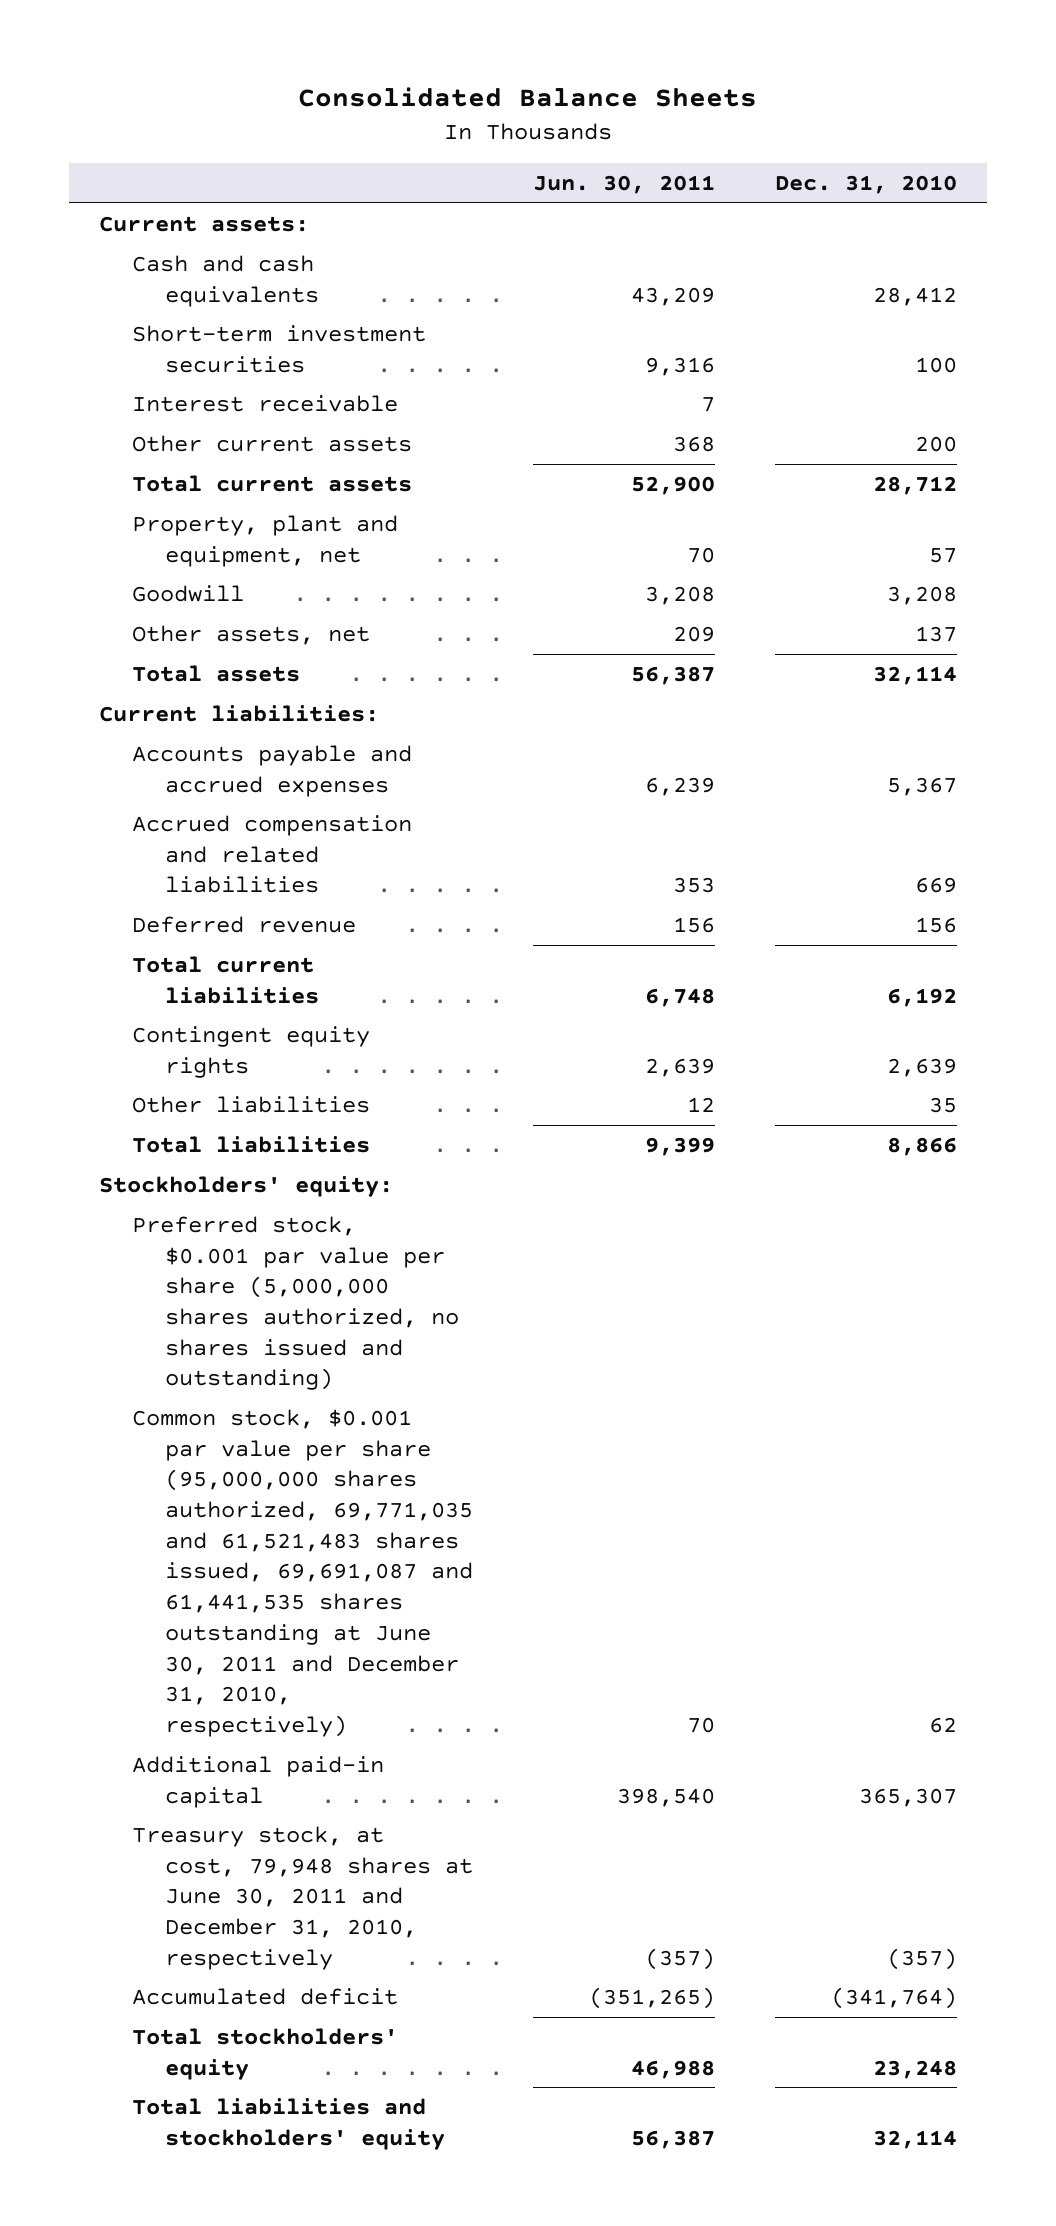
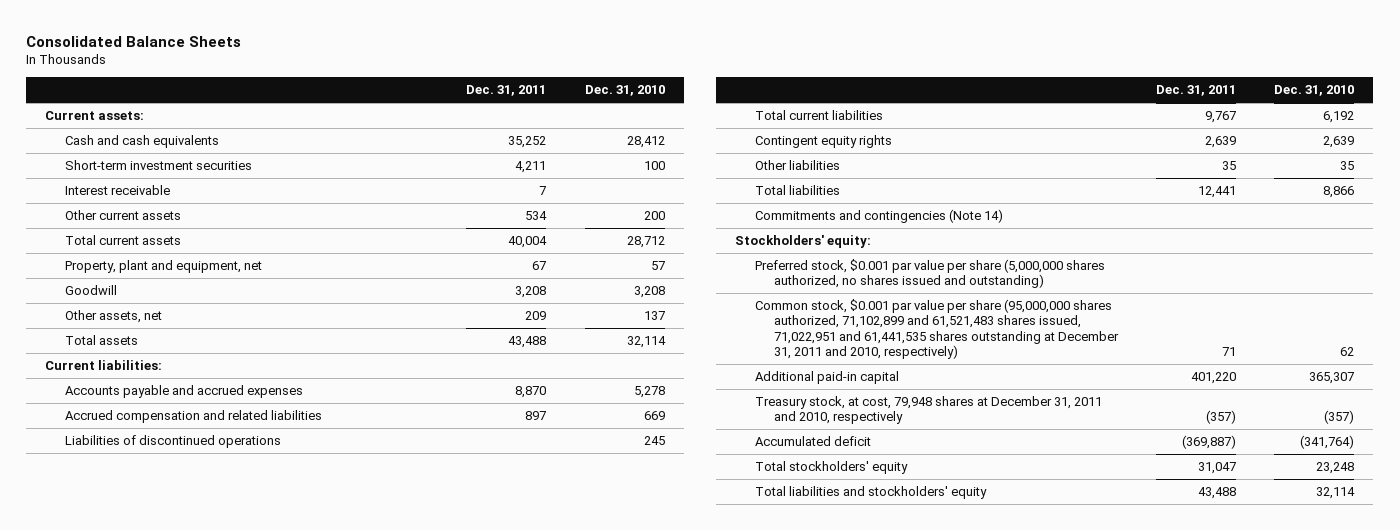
[533,174,716,194] Jun. 30, 2011 -> none
none -> [466,85,547,97] Dec. 31, 2011
[887,776,958,796] 5,367 -> [633,386,665,399] 5,278
[132,915,357,933] Deferred revenue -> none
none -> [64,435,281,449] Liabilities of discontinued operations
none -> [754,209,1003,224] Commitments and contingencies (Note 14)
[132,1408,474,1738] Common stock, $0.001 par value per share (95,000,000 shares authorized, 69,771,035 and 61,521,483 shares issued, 69,691,087 and 61,441,535 shares outstanding at June 30, 2011 and December 31, 2010, respectively) -> [754,299,1119,360] Common stock, $0.001 par value per share (95,000,000 shares authorized, 71,102,899 and 61,521,483 shares issued, 71,022,951 and 61,441,535 shares outstanding at December 31, 2011 and 2010, respectively)
[132,1825,474,1970] Treasury stock, at cost, 79,948 shares at June 30, 2011 and December 31, 2010, respectively -> [754,396,1102,425] Treasury stock, at cost, 79,948 shares at December 31, 2011 and 2010, respectively

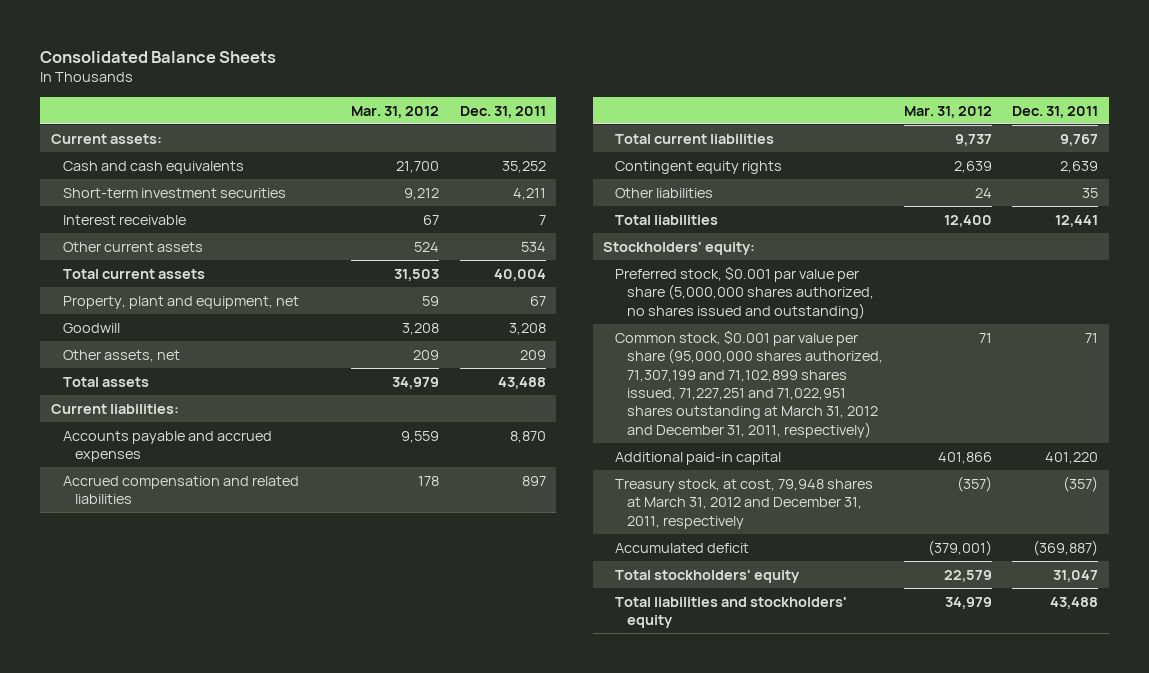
[584,85,665,97] Dec. 31, 2010 -> none
none -> [351,105,440,118] Mar. 31, 2012
[64,435,281,449] Liabilities of discontinued operations -> none
[754,209,1003,224] Commitments and contingencies (Note 14) -> none
[754,299,1119,360] Common stock, $0.001 par value per share (95,000,000 shares authorized, 71,102,899 and 61,521,483 shares issued, 71,022,951 and 61,441,535 shares outstanding at December 31, 2011 and 2010, respectively) -> [615,329,884,438] Common stock, $0.001 par value per share (95,000,000 shares authorized, 71,307,199 and 71,102,899 shares issued, 71,227,251 and 71,022,951 shares outstanding at March 31, 2012 and December 31, 2011, respectively)
[754,396,1102,425] Treasury stock, at cost, 79,948 shares at December 31, 2011 and 2010, respectively -> [615,478,874,529] Treasury stock, at cost, 79,948 shares at March 31, 2012 and December 31, 2011, respectively

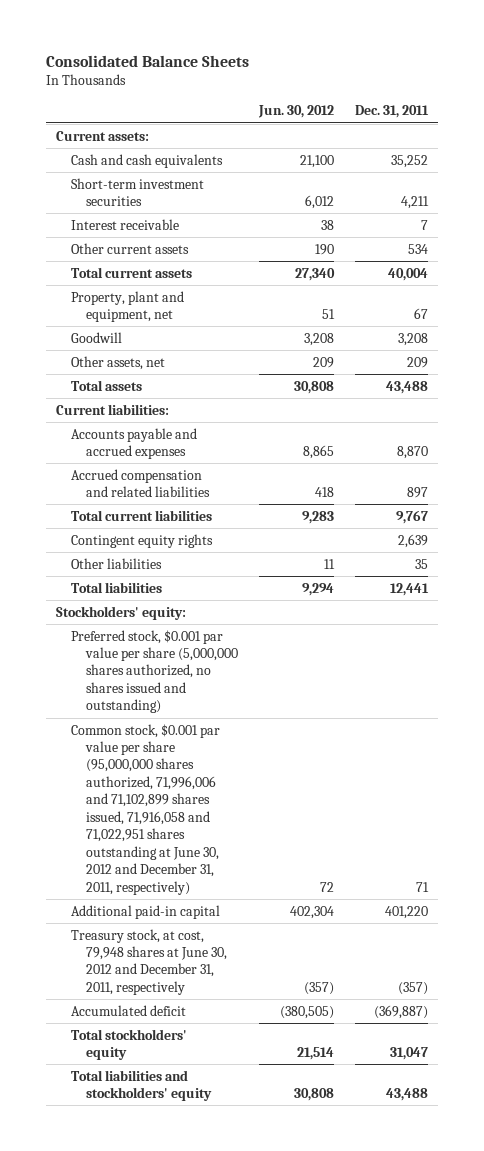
[351,105,440,118] Mar. 31, 2012 -> none
none -> [258,105,335,119] Jun. 30, 2012
[615,329,884,438] Common stock, $0.001 par value per share (95,000,000 shares authorized, 71,307,199 and 71,102,899 shares issued, 71,227,251 and 71,022,951 shares outstanding at March 31, 2012 and December 31, 2011, respectively) -> [71,723,221,895] Common stock, $0.001 par value per share (95,000,000 shares authorized, 71,996,006 and 71,102,899 shares issued, 71,916,058 and 71,022,951 shares outstanding at June 30, 2012 and December 31, 2011, respectively)
[615,478,874,529] Treasury stock, at cost, 79,948 shares at March 31, 2012 and December 31, 2011, respectively -> [71,928,228,995] Treasury stock, at cost, 79,948 shares at June 30, 2012 and December 31, 2011, respectively

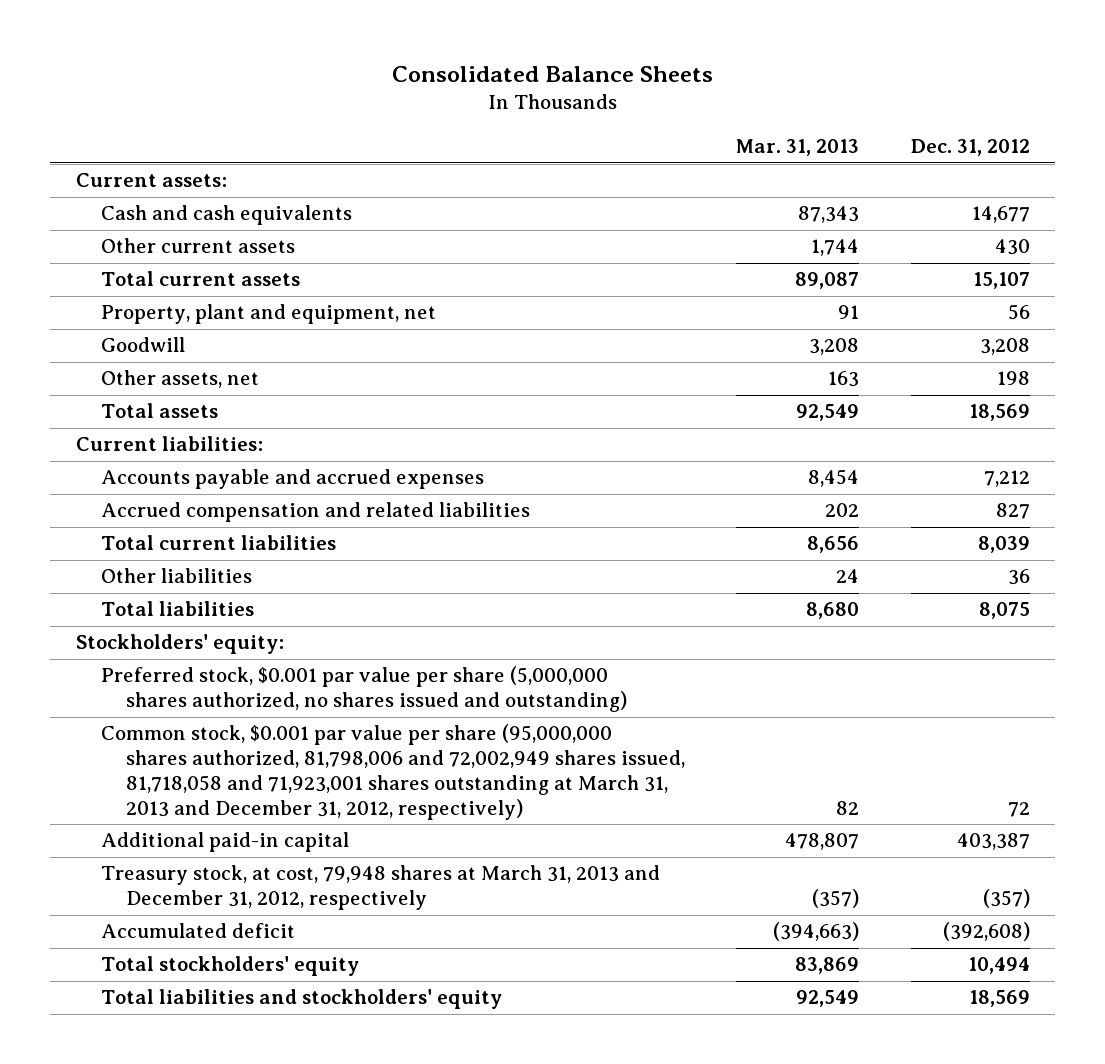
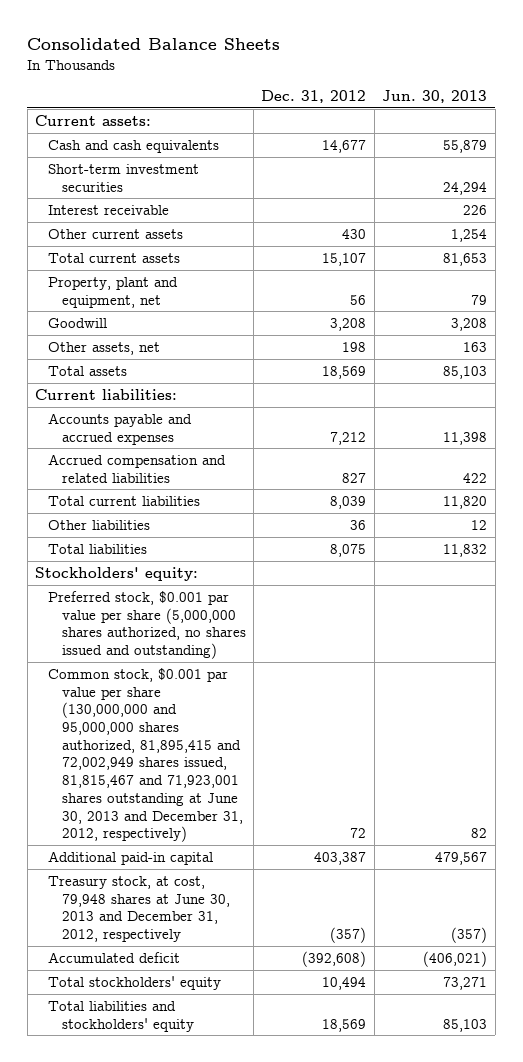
[736,139,860,157] Mar. 31, 2013 -> none
none -> [382,89,488,103] Jun. 30, 2013
none -> [48,163,200,192] Short-term investment securities
none -> [48,204,170,215] Interest receivable
[100,724,685,820] Common stock, $0.001 par value per share (95,000,000 shares authorized, 81,798,006 and 72,002,949 shares issued, 81,718,058 and 71,923,001 shares outstanding at March 31, 2013 and December 31, 2012, respectively) -> [48,667,243,843] Common stock, $0.001 par value per share (130,000,000 and 95,000,000 shares authorized, 81,895,415 and 72,002,949 shares issued, 81,815,467 and 71,923,001 shares outstanding at June 30, 2013 and December 31, 2012, respectively)
[100,865,660,911] Treasury stock, at cost, 79,948 shares at March 31, 2013 and December 31, 2012, respectively -> [48,875,230,943] Treasury stock, at cost, 79,948 shares at June 30, 2013 and December 31, 2012, respectively

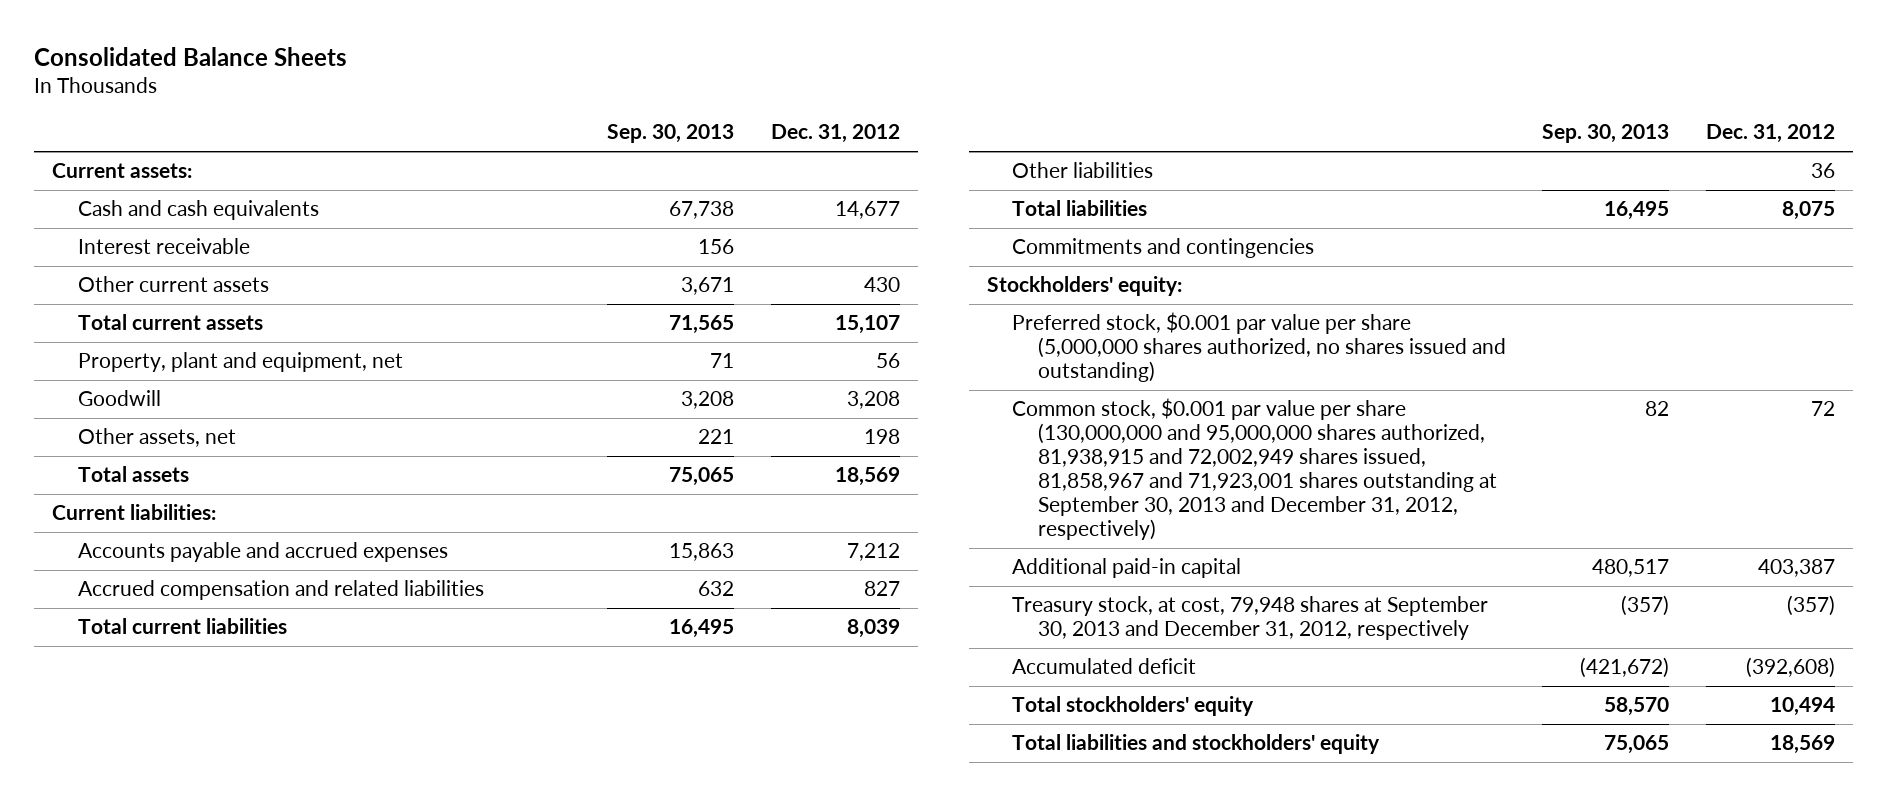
[382,89,488,103] Jun. 30, 2013 -> none
none -> [607,124,735,144] Sep. 30, 2013
[48,163,200,192] Short-term investment securities -> none
none -> [1012,238,1315,259] Commitments and contingencies
[48,667,243,843] Common stock, $0.001 par value per share (130,000,000 and 95,000,000 shares authorized, 81,895,415 and 72,002,949 shares issued, 81,815,467 and 71,923,001 shares outstanding at June 30, 2013 and December 31, 2012, respectively) -> [1012,398,1497,541] Common stock, $0.001 par value per share (130,000,000 and 95,000,000 shares authorized, 81,938,915 and 72,002,949 shares issued, 81,858,967 and 71,923,001 shares outstanding at September 30, 2013 and December 31, 2012, respectively)
[48,875,230,943] Treasury stock, at cost, 79,948 shares at June 30, 2013 and December 31, 2012, respectively -> [1012,596,1489,641] Treasury stock, at cost, 79,948 shares at September 30, 2013 and December 31, 2012, respectively

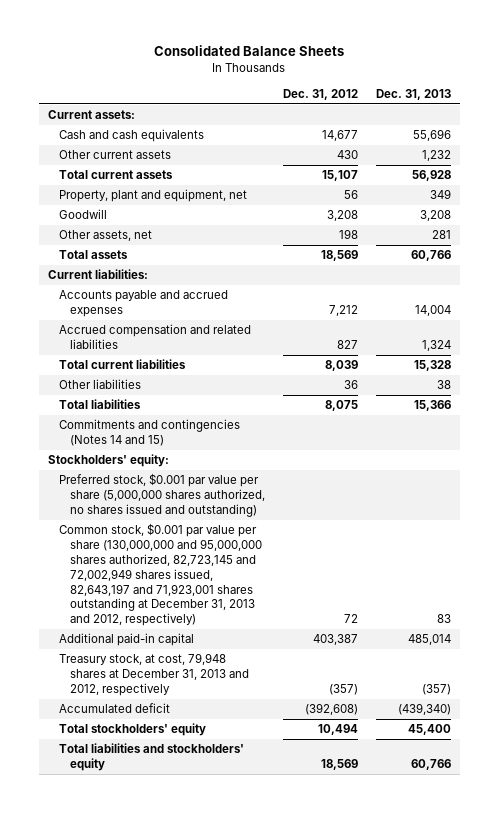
[607,124,735,144] Sep. 30, 2013 -> none
none -> [376,88,452,100] Dec. 31, 2013
[77,238,250,255] Interest receivable -> none
[1012,238,1315,259] Commitments and contingencies -> [58,419,240,447] Commitments and contingencies (Notes 14 and 15)
[1012,398,1497,541] Common stock, $0.001 par value per share (130,000,000 and 95,000,000 shares authorized, 81,938,915 and 72,002,949 shares issued, 81,858,967 and 71,923,001 shares outstanding at September 30, 2013 and December 31, 2012, respectively) -> [58,523,262,627] Common stock, $0.001 par value per share (130,000,000 and 95,000,000 shares authorized, 82,723,145 and 72,002,949 shares issued, 82,643,197 and 71,923,001 shares outstanding at December 31, 2013 and 2012, respectively)
[1012,596,1489,641] Treasury stock, at cost, 79,948 shares at September 30, 2013 and December 31, 2012, respectively -> [58,653,249,696] Treasury stock, at cost, 79,948 shares at December 31, 2013 and 2012, respectively

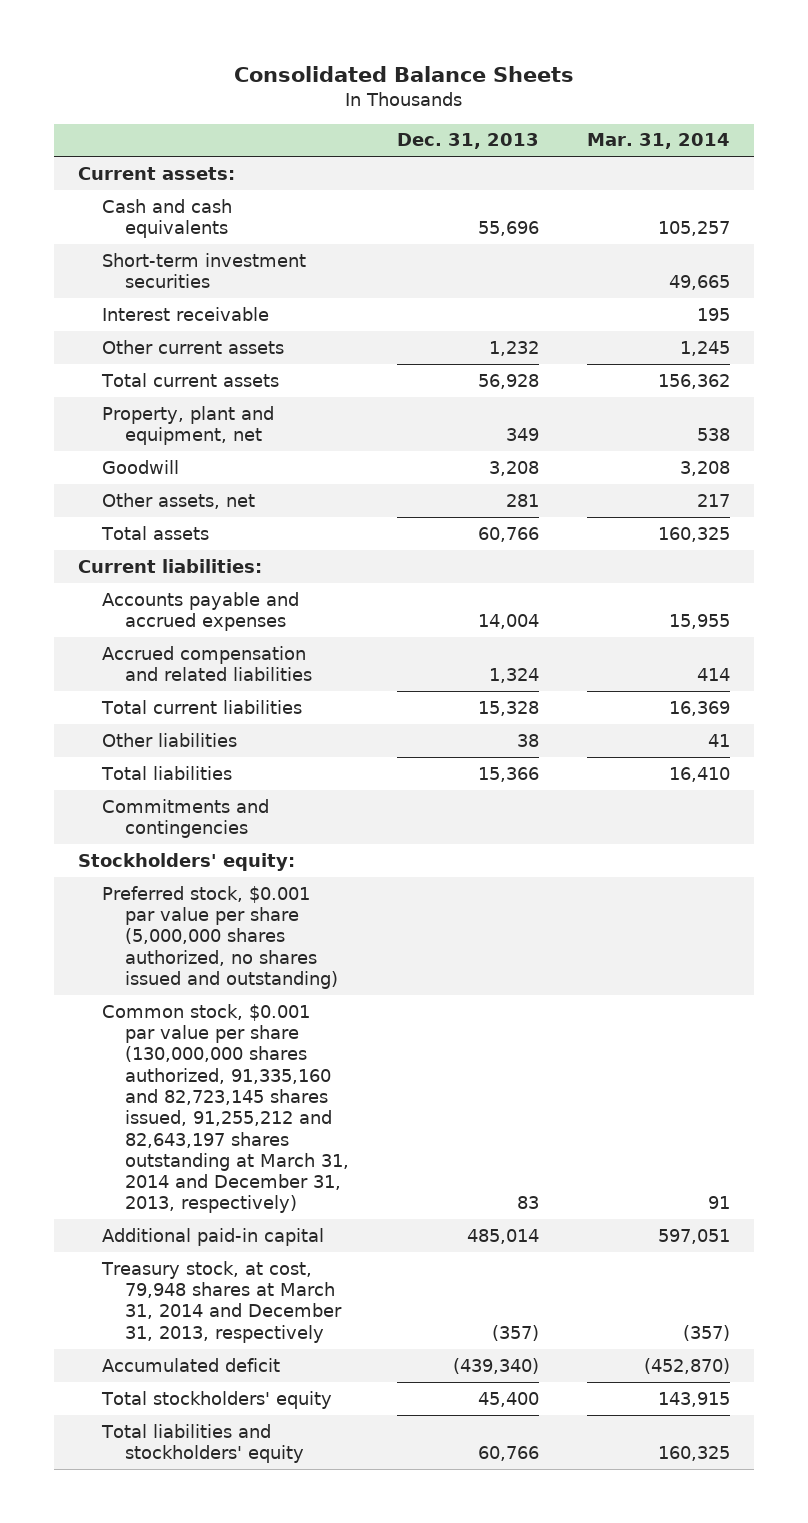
[283,88,359,100] Dec. 31, 2012 -> none
none -> [586,133,730,150] Mar. 31, 2014
none -> [101,252,306,289] Short-term investment securities
none -> [101,306,269,321] Interest receivable
[58,419,240,447] Commitments and contingencies (Notes 14 and 15) -> [101,798,269,839] Commitments and contingencies
[58,523,262,627] Common stock, $0.001 par value per share (130,000,000 and 95,000,000 shares authorized, 82,723,145 and 72,002,949 shares issued, 82,643,197 and 71,923,001 shares outstanding at December 31, 2013 and 2012, respectively) -> [101,1003,350,1214] Common stock, $0.001 par value per share (130,000,000 shares authorized, 91,335,160 and 82,723,145 shares issued, 91,255,212 and 82,643,197 shares outstanding at March 31, 2014 and December 31, 2013, respectively)
[58,653,249,696] Treasury stock, at cost, 79,948 shares at December 31, 2013 and 2012, respectively -> [100,1260,343,1343] Treasury stock, at cost, 79,948 shares at March 31, 2014 and December 31, 2013, respectively

